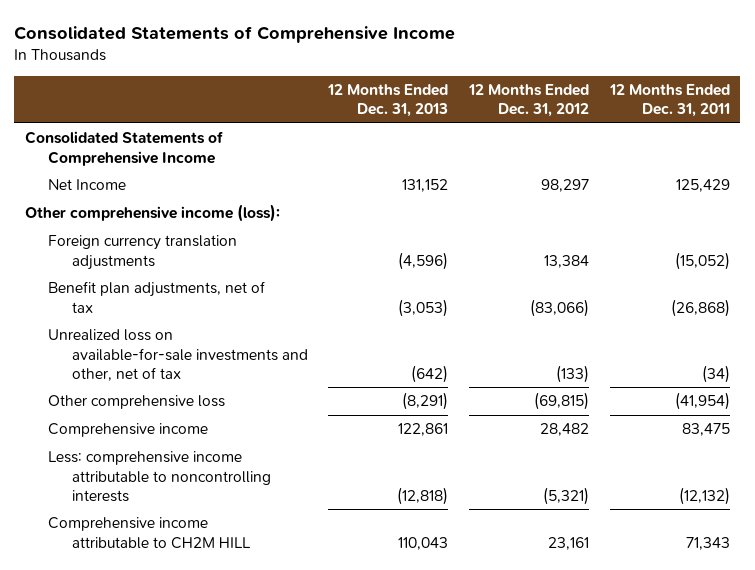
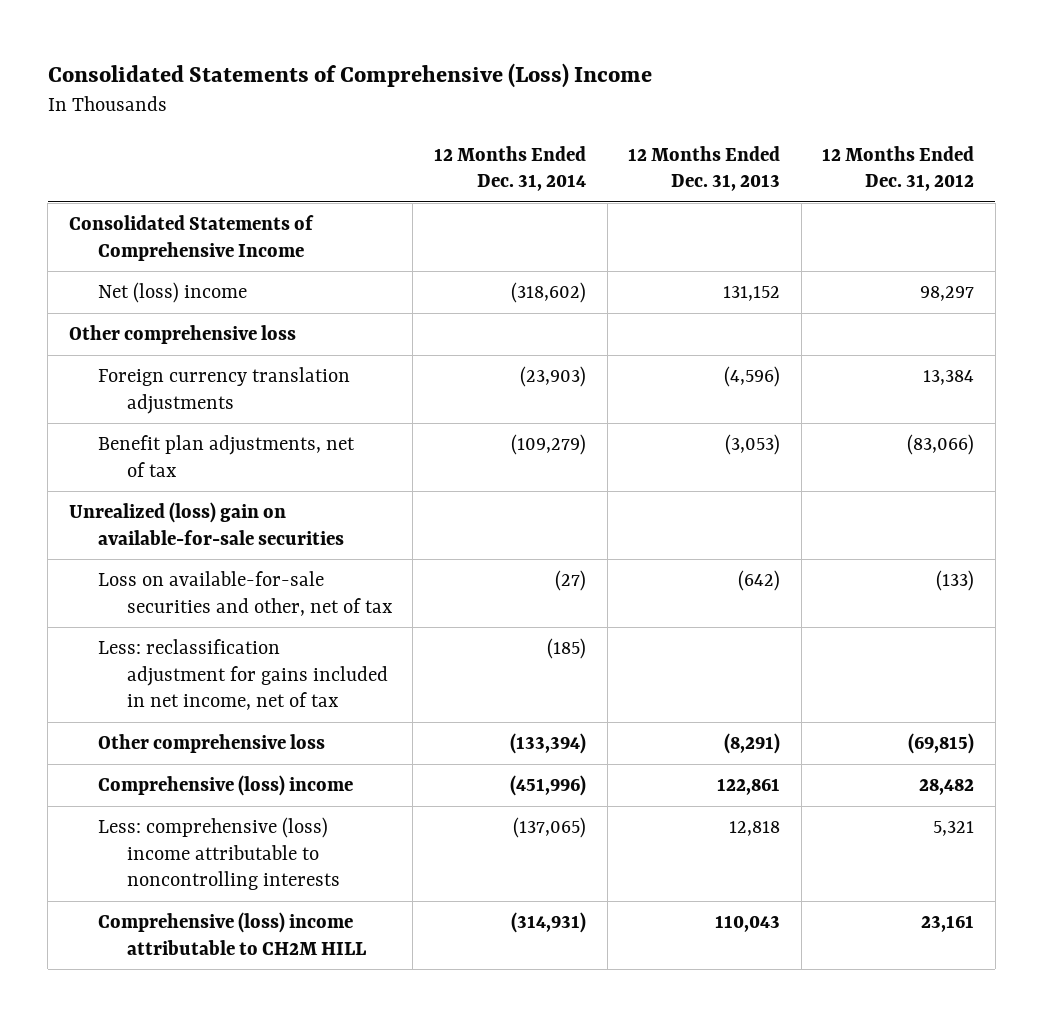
[14,25,456,43] Consolidated Statements of Comprehensive Income -> [47,62,652,88] Consolidated Statements of Comprehensive (Loss) Income
[609,83,731,118] 12 Months Ended Dec. 31, 2011 -> none
none -> [433,145,586,192] 12 Months Ended Dec. 31, 2014
[48,179,127,191] Net Income -> [97,282,247,304] Net (loss) income
[24,204,280,223] Other comprehensive income (loss): -> [68,325,296,345] Other comprehensive loss
none -> [68,502,344,545] Unrealized (loss) gain on available-for-sale securities
[48,329,308,381] Unrealized loss on available-for-sale investments and other, net of tax -> [97,571,392,616] Loss on available-for-sale securities and other, net of tax
none -> [97,639,388,711] Less: reclassification adjustment for gains included in net income, net of tax
[48,423,209,438] Comprehensive income -> [97,775,353,797] Comprehensive (loss) income
[48,451,271,502] Less: comprehensive income attributable to noncontrolling interests -> [97,817,340,891] Less: comprehensive (loss) income attributable to noncontrolling interests
[397,486,449,505] (12,818) -> [729,821,781,837] 12,818
[543,486,590,505] (5,321) -> [933,821,975,837] 5,321
[48,517,251,549] Comprehensive income attributable to CH2M HILL -> [97,912,366,955] Comprehensive (loss) income attributable to CH2M HILL

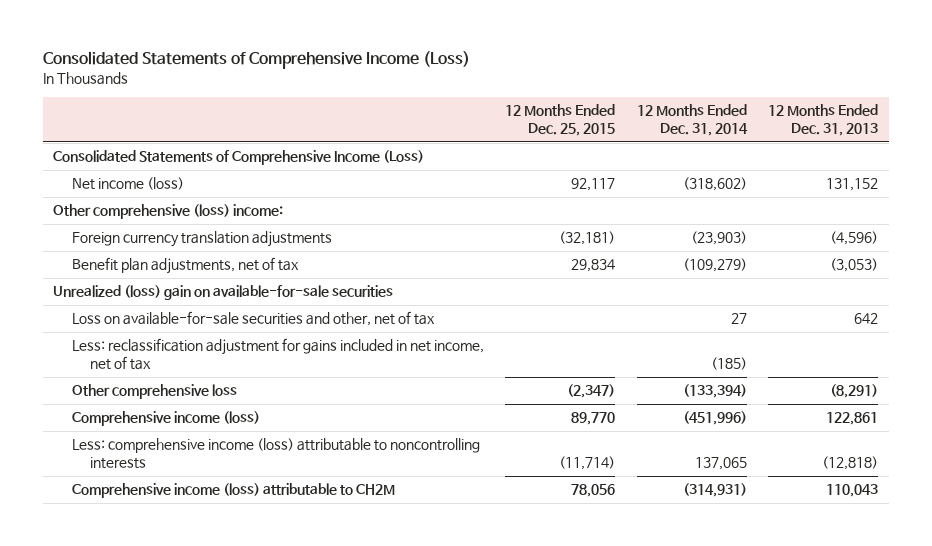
[47,62,652,88] Consolidated Statements of Comprehensive (Loss) Income -> [42,51,470,70] Consolidated Statements of Comprehensive Income (Loss)
[822,145,975,192] 12 Months Ended Dec. 31, 2012 -> none
none -> [505,104,616,137] 12 Months Ended Dec. 25, 2015
[68,215,314,261] Consolidated Statements of Comprehensive Income -> [53,150,425,166] Consolidated Statements of Comprehensive Income (Loss)
[97,282,247,304] Net (loss) income -> [71,177,184,191] Net income (loss)
[68,325,296,345] Other comprehensive loss -> [53,204,284,220] Other comprehensive (loss) income:
[554,570,586,592] (27) -> [730,313,747,325] 27
[738,570,781,592] (642) -> [854,313,879,325] 642
[97,775,353,797] Comprehensive (loss) income -> [71,411,260,427] Comprehensive income (loss)
[97,817,340,891] Less: comprehensive (loss) income attributable to noncontrolling interests -> [71,438,480,470] Less: comprehensive income (loss) attributable to noncontrolling interests
[512,817,586,839] (137,065) -> [694,457,747,471] 137,065
[729,821,781,837] 12,818 -> [822,456,879,471] (12,818)
[97,912,366,955] Comprehensive (loss) income attributable to CH2M HILL -> [71,483,395,499] Comprehensive income (loss) attributable to CH2M

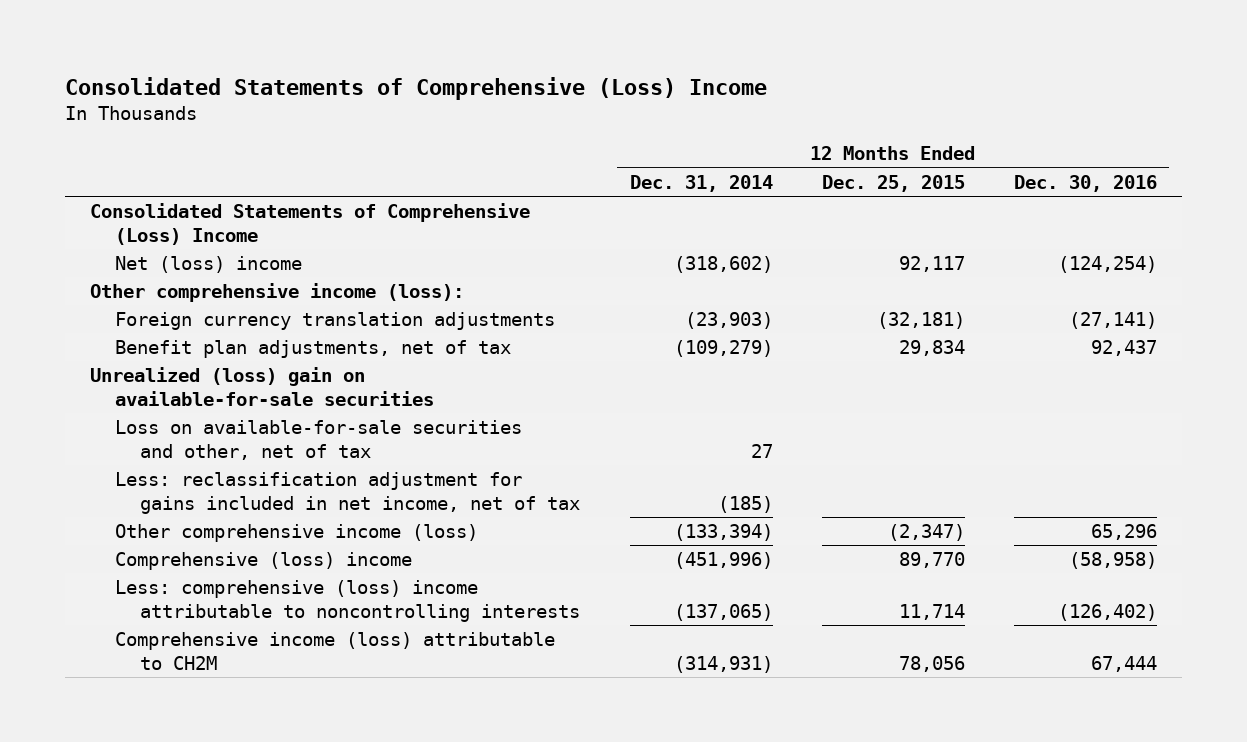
[42,51,470,70] Consolidated Statements of Comprehensive Income (Loss) -> [65,76,768,100] Consolidated Statements of Comprehensive (Loss) Income
[768,104,879,137] 12 Months Ended Dec. 31, 2013 -> none
none -> [1014,174,1158,192] Dec. 30, 2016
[53,150,425,166] Consolidated Statements of Comprehensive Income (Loss) -> [89,203,530,245] Consolidated Statements of Comprehensive (Loss) Income
[71,177,184,191] Net income (loss) -> [115,256,303,274] Net (loss) income
[53,204,284,220] Other comprehensive (loss) income: -> [89,283,464,303] Other comprehensive income (loss):
[71,384,237,400] Other comprehensive loss -> [115,524,479,543] Other comprehensive income (loss)
[71,411,260,427] Comprehensive income (loss) -> [115,552,413,571] Comprehensive (loss) income
[71,438,480,470] Less: comprehensive income (loss) attributable to noncontrolling interests -> [115,580,581,622] Less: comprehensive (loss) income attributable to noncontrolling interests
[559,456,616,471] (11,714) -> [898,603,965,620] 11,714
[694,457,747,471] 137,065 -> [673,603,773,621] (137,065)

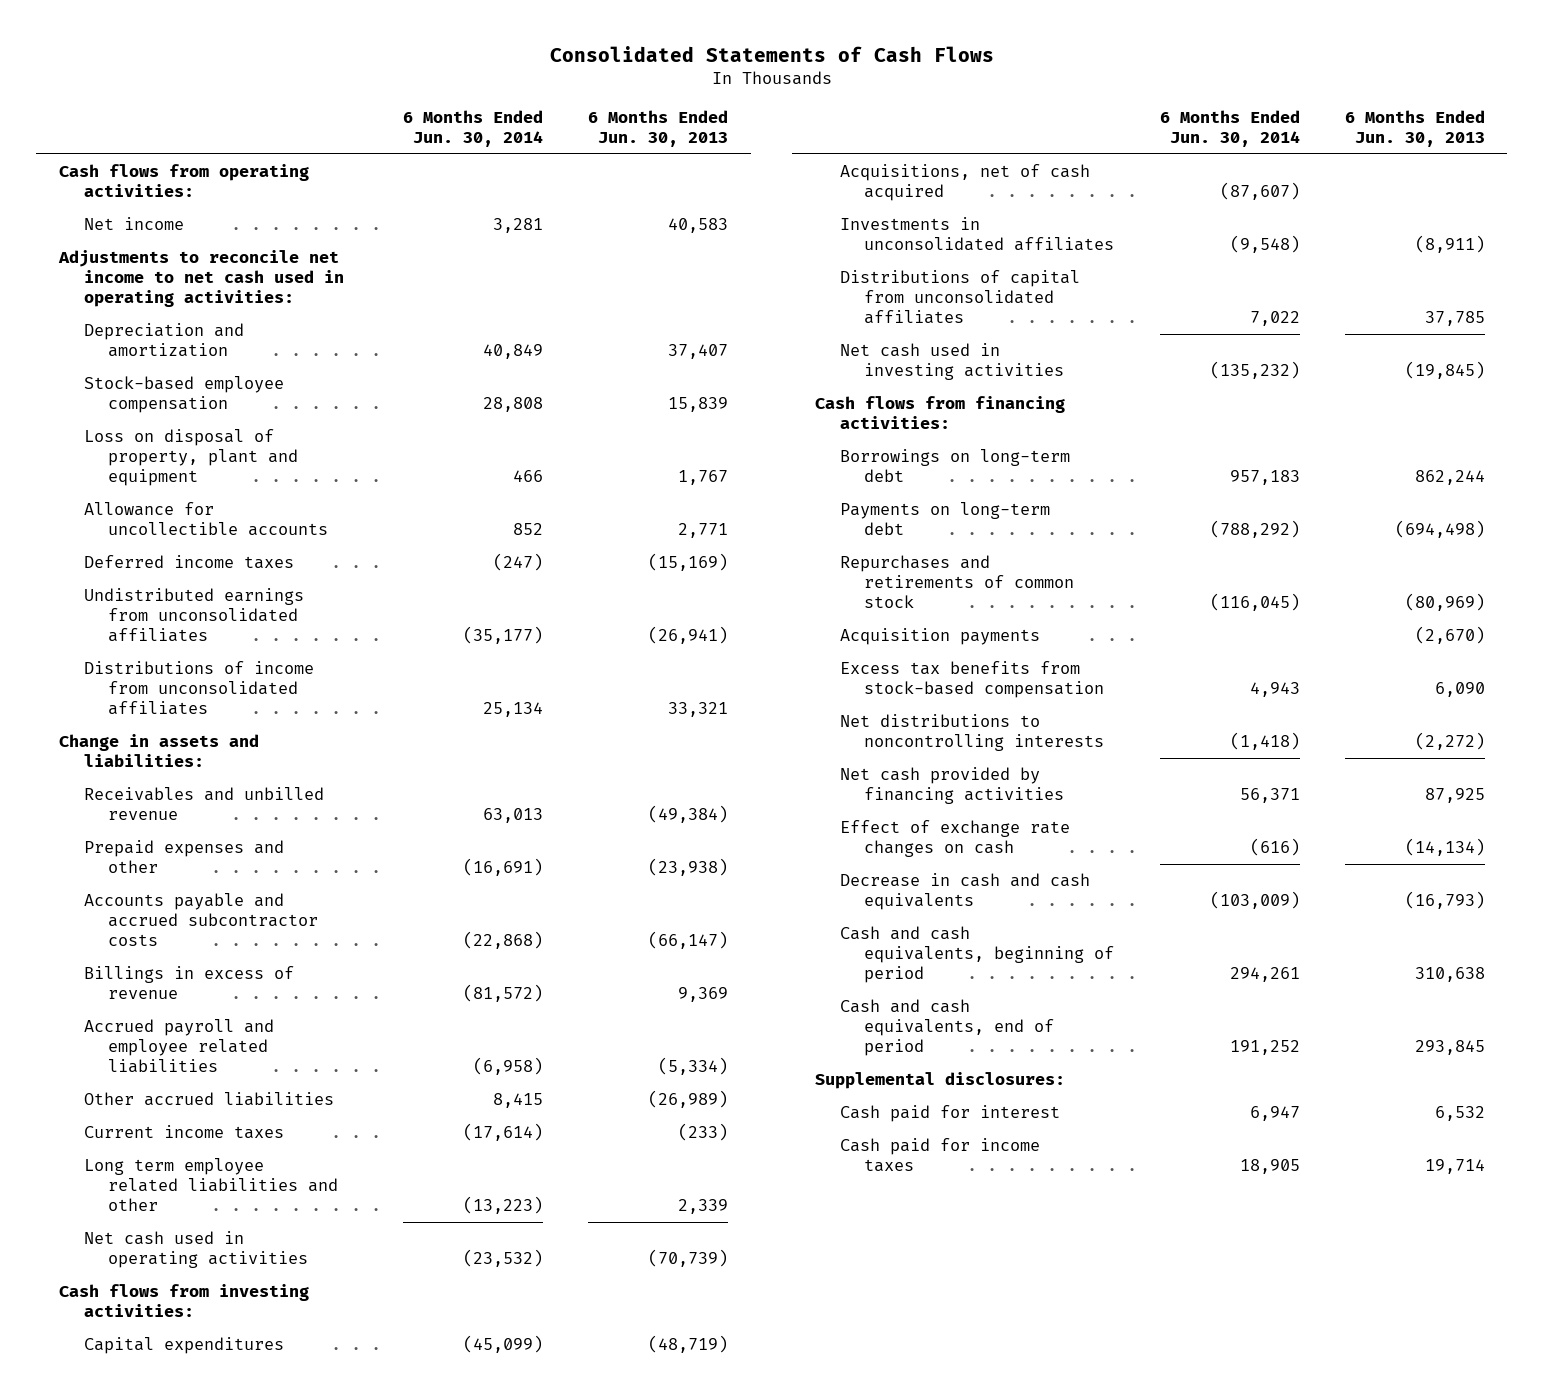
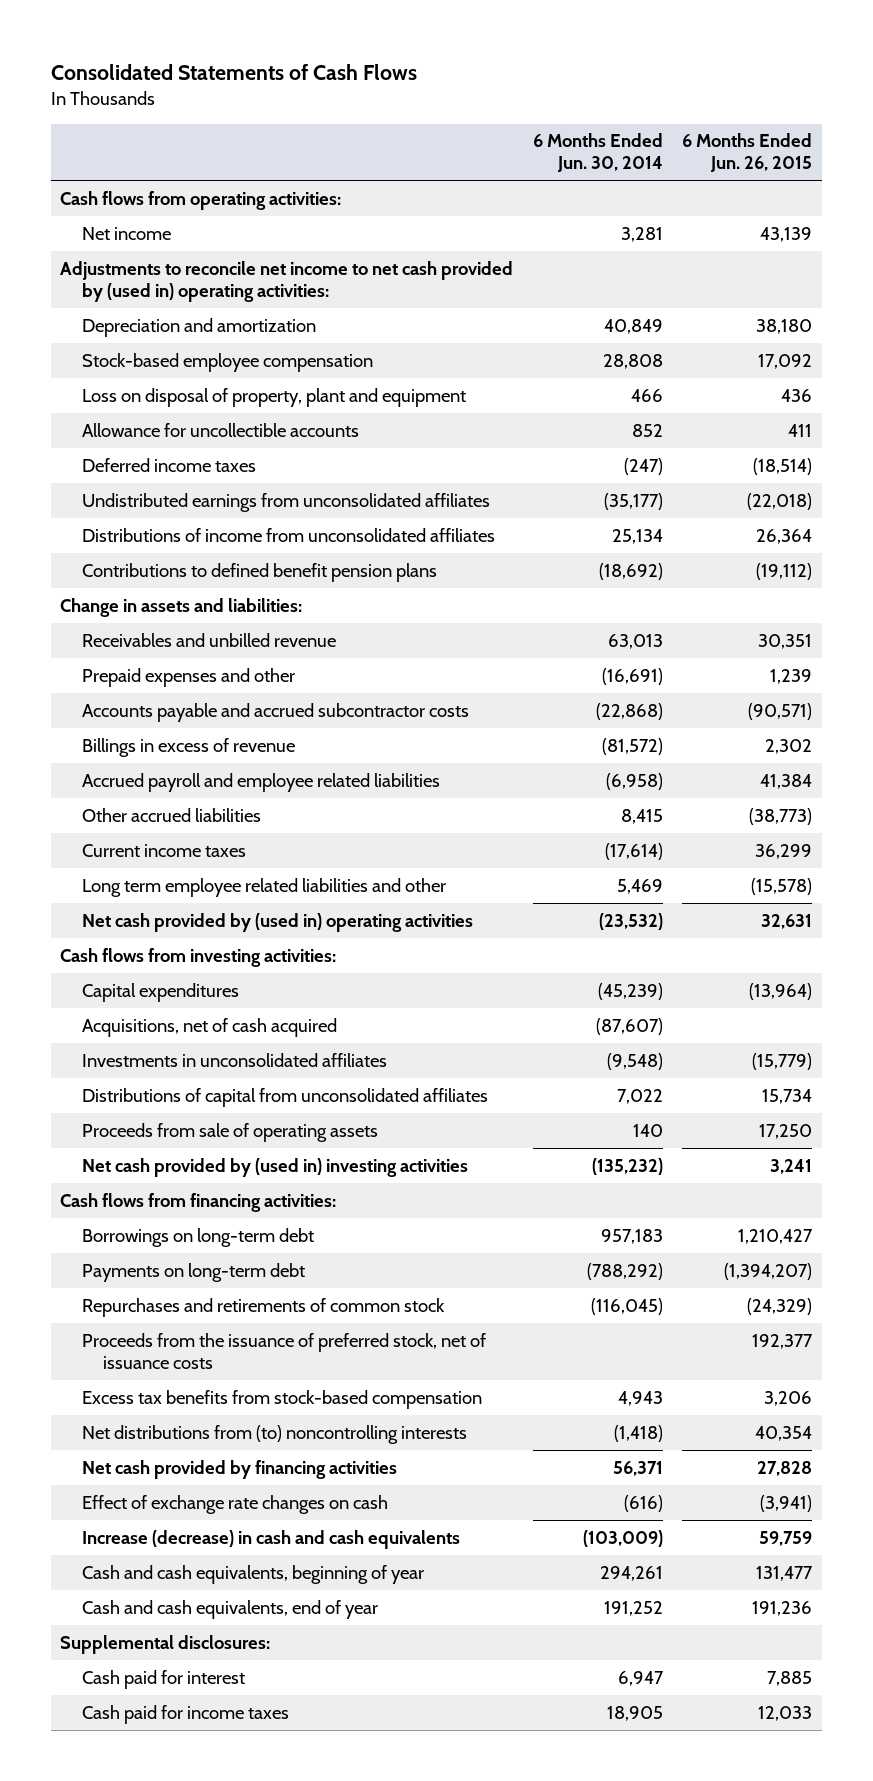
[588,109,729,148] 6 Months Ended Jun. 30, 2013 -> none
none -> [682,133,813,173] 6 Months Ended Jun. 26, 2015
[57,250,344,308] Adjustments to reconcile net income to net cash used in operating activities: -> [60,260,514,302] Adjustments to reconcile net income to net cash provided by (used in) operating activities:
none -> [81,562,437,582] Contributions to defined benefit pension plans
[463,1196,544,1215] (13,223) -> [616,878,663,894] 5,469
[83,1231,309,1269] Net cash used in operating activities -> [81,912,473,932] Net cash provided by (used in) operating activities
[463,1335,544,1354] (45,099) -> [597,982,663,1000] (45,239)
none -> [81,1122,378,1142] Proceeds from sale of operating assets
[839,343,1065,381] Net cash used in investing activities -> [81,1157,468,1177] Net cash provided by (used in) investing activities
[839,628,1040,646] Acquisition payments -> none
none -> [81,1332,486,1369] Proceeds from the issuance of preferred stock, net of issuance costs
[839,714,1105,752] Net distributions to noncontrolling interests -> [81,1424,467,1444] Net distributions from (to) noncontrolling interests
[839,873,1090,911] Decrease in cash and cash equivalents -> [81,1529,460,1549] Increase (decrease) in cash and cash equivalents
[839,926,1115,984] Cash and cash equivalents, beginning of period -> [81,1564,424,1584] Cash and cash equivalents, beginning of year
[839,999,1055,1057] Cash and cash equivalents, end of period -> [81,1599,378,1619] Cash and cash equivalents, end of year

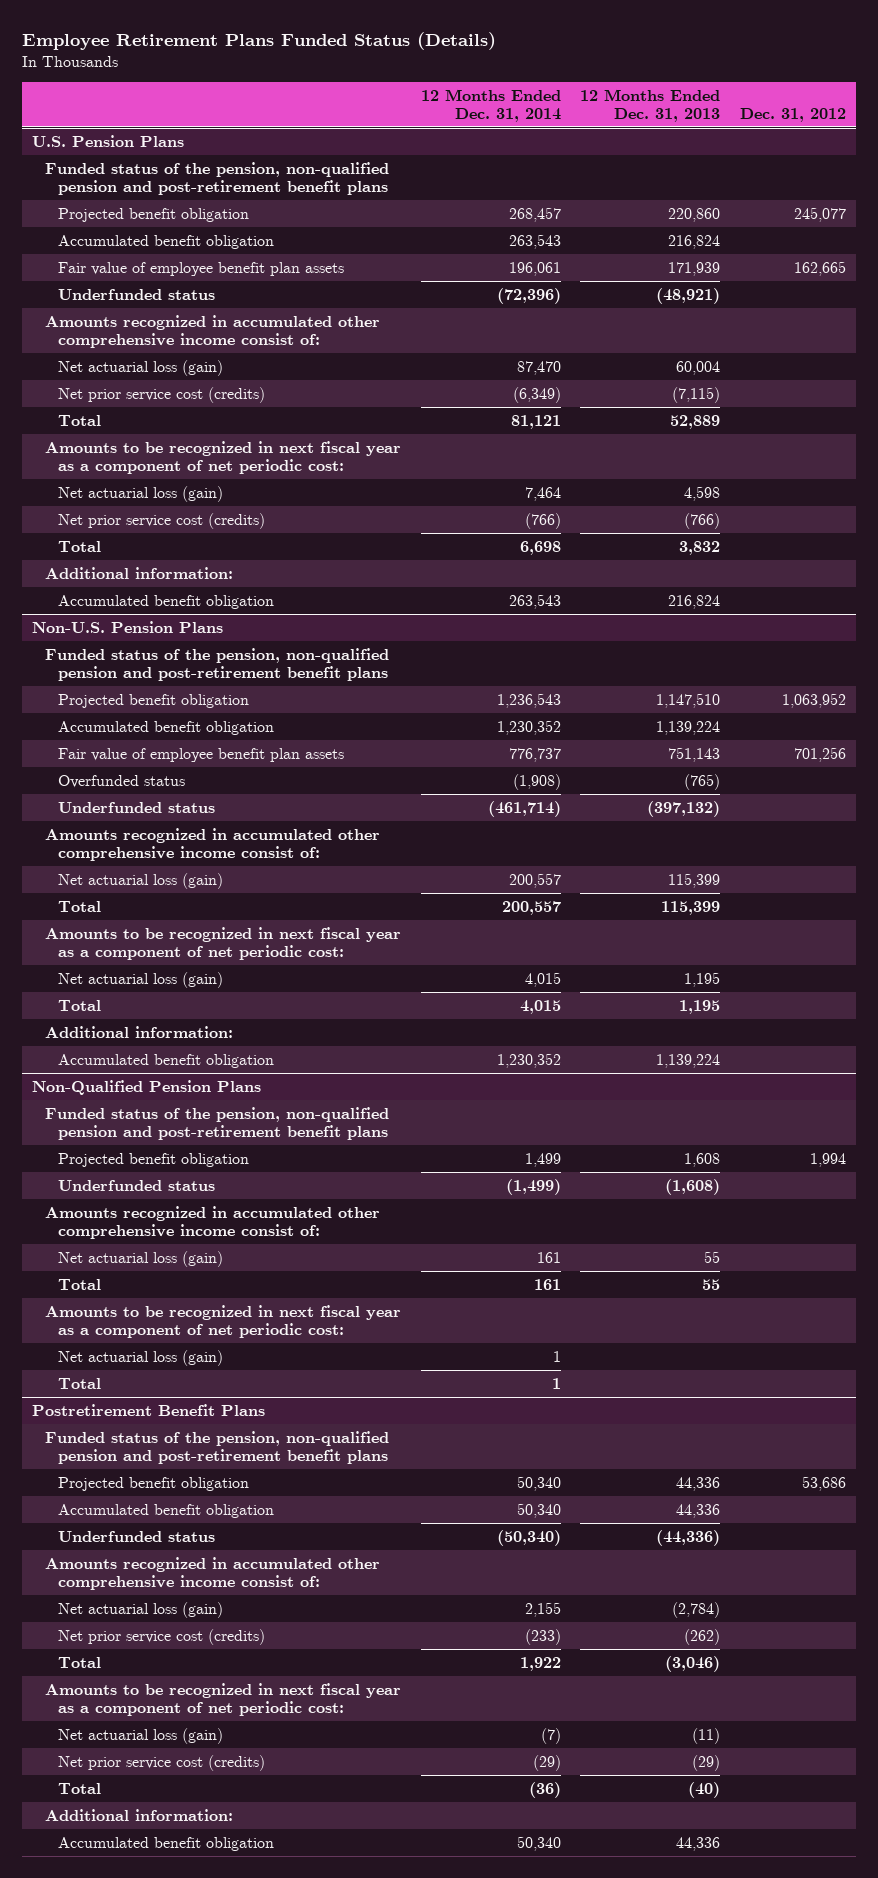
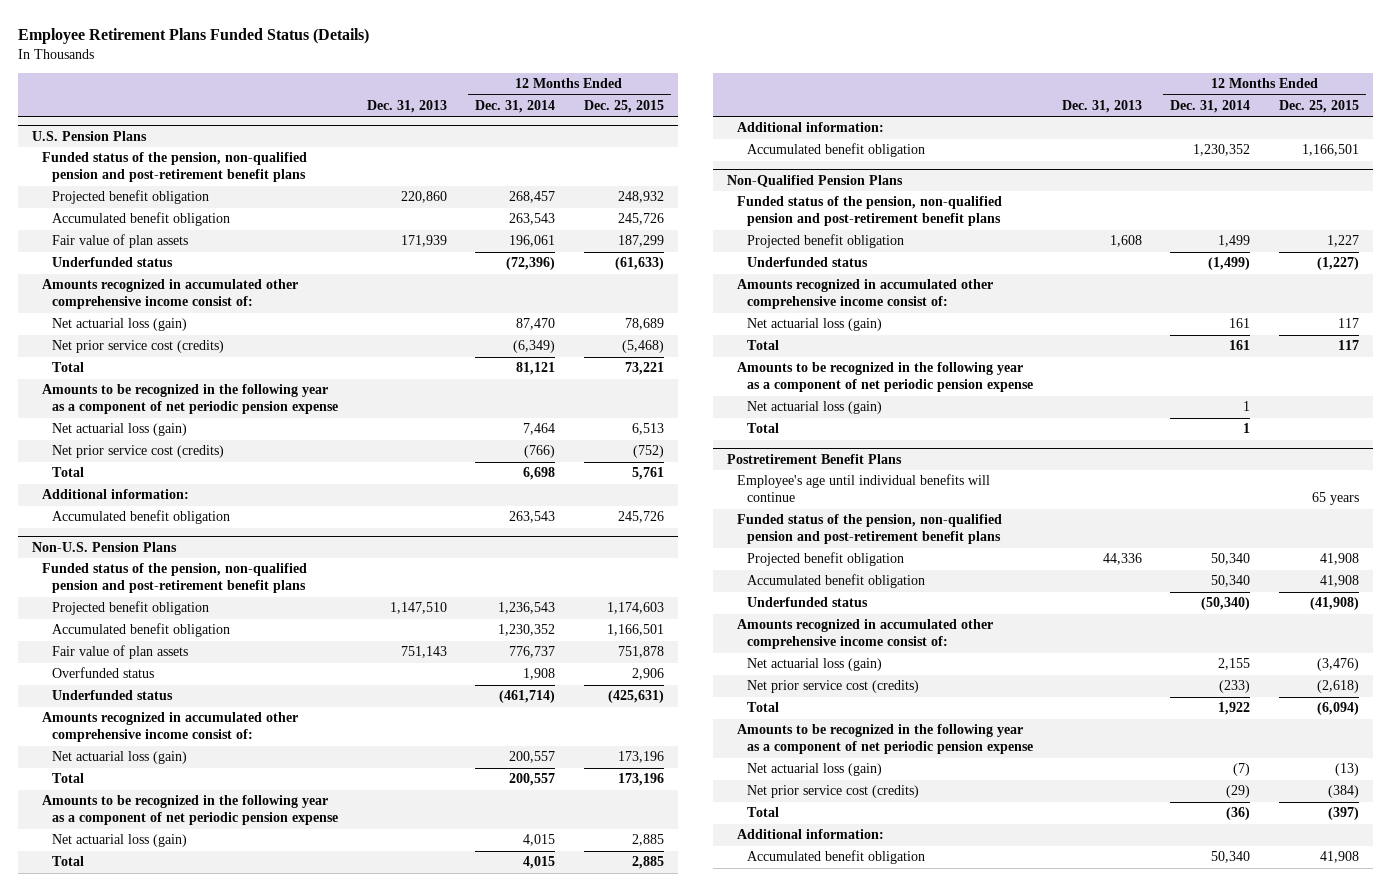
[580,88,721,122] 12 Months Ended Dec. 31, 2013 -> none
[739,107,846,122] Dec. 31, 2012 -> none
none -> [366,99,447,113] Dec. 31, 2013
none -> [583,99,664,113] Dec. 25, 2015
[57,261,344,276] Fair value of employee benefit plan assets -> [51,234,188,249] Fair value of plan assets
[44,440,401,474] Amounts to be recognized in next fiscal year as a component of net periodic cost: -> [42,384,338,415] Amounts to be recognized in the following year as a component of net periodic pension expense
[57,747,344,762] Fair value of employee benefit plan assets -> [51,645,188,660] Fair value of plan assets
[512,773,561,790] (1,908) -> [523,668,556,681] 1,908
[44,926,401,960] Amounts to be recognized in next fiscal year as a component of net periodic cost: -> [42,795,338,826] Amounts to be recognized in the following year as a component of net periodic pension expense
[44,1304,401,1338] Amounts to be recognized in next fiscal year as a component of net periodic cost: -> [737,362,1034,393] Amounts to be recognized in the following year as a component of net periodic pension expense
none -> [737,474,991,503] Employee's age until individual benefits will continue
[44,1682,401,1716] Amounts to be recognized in next fiscal year as a component of net periodic cost: -> [737,724,1034,755] Amounts to be recognized in the following year as a component of net periodic pension expense

